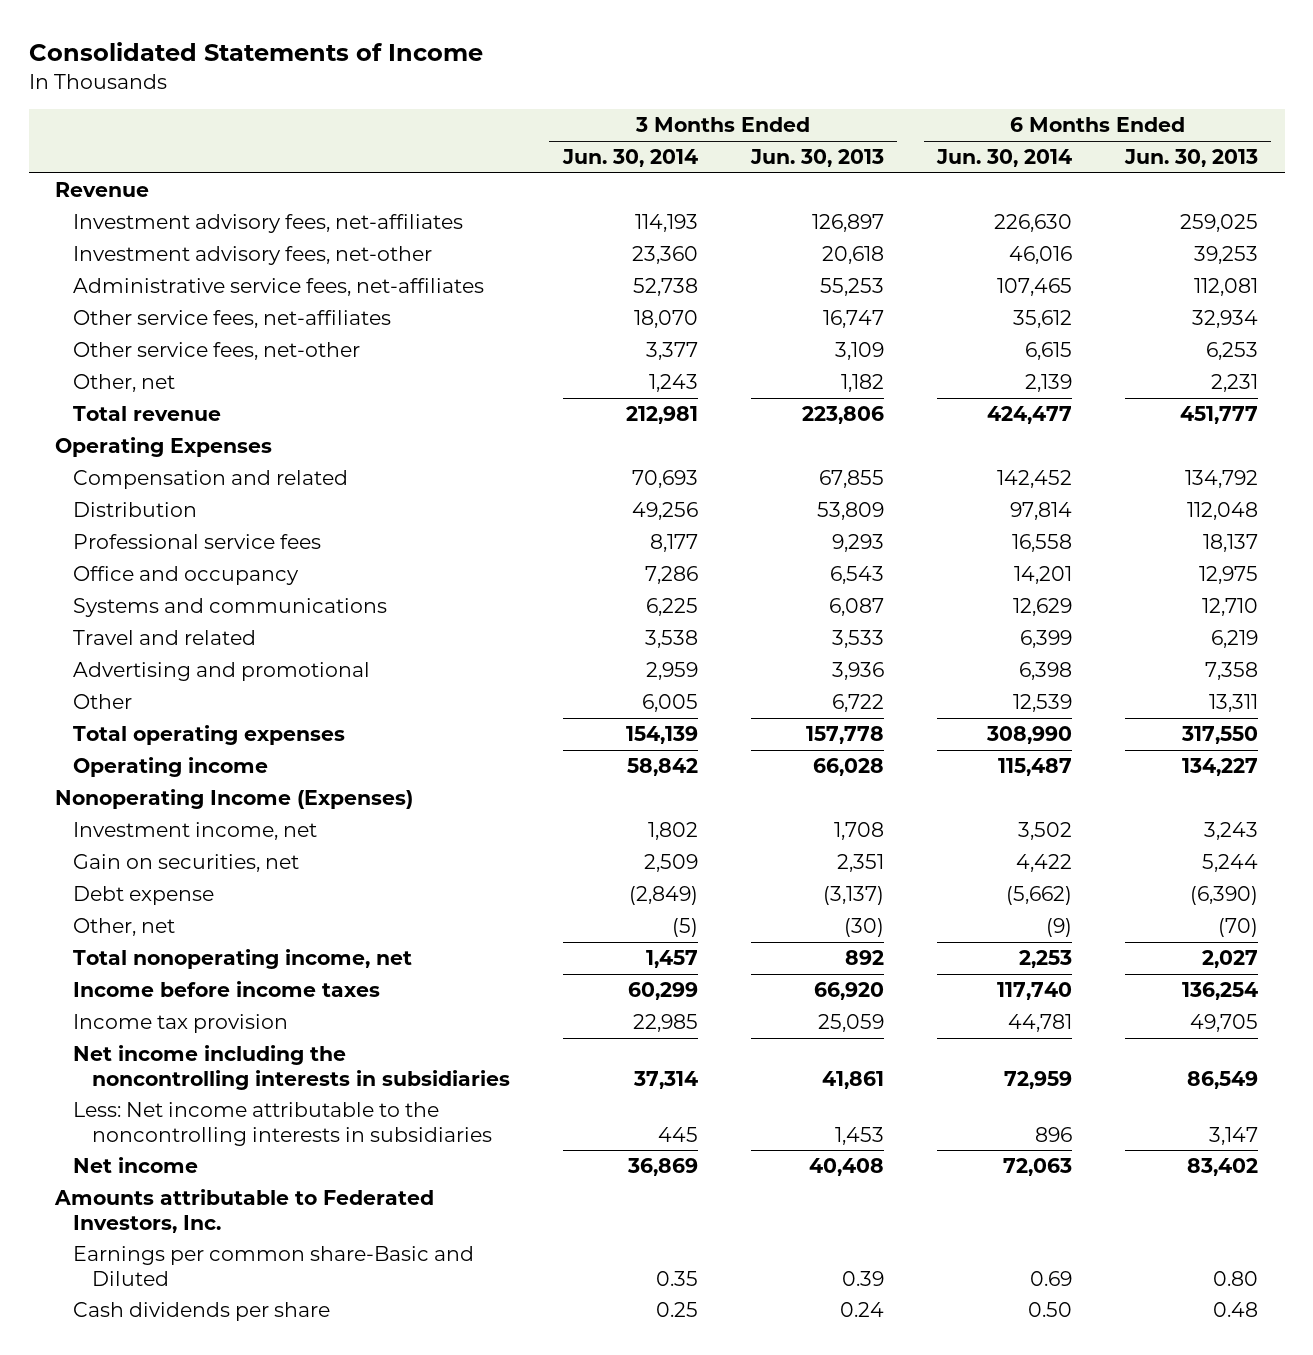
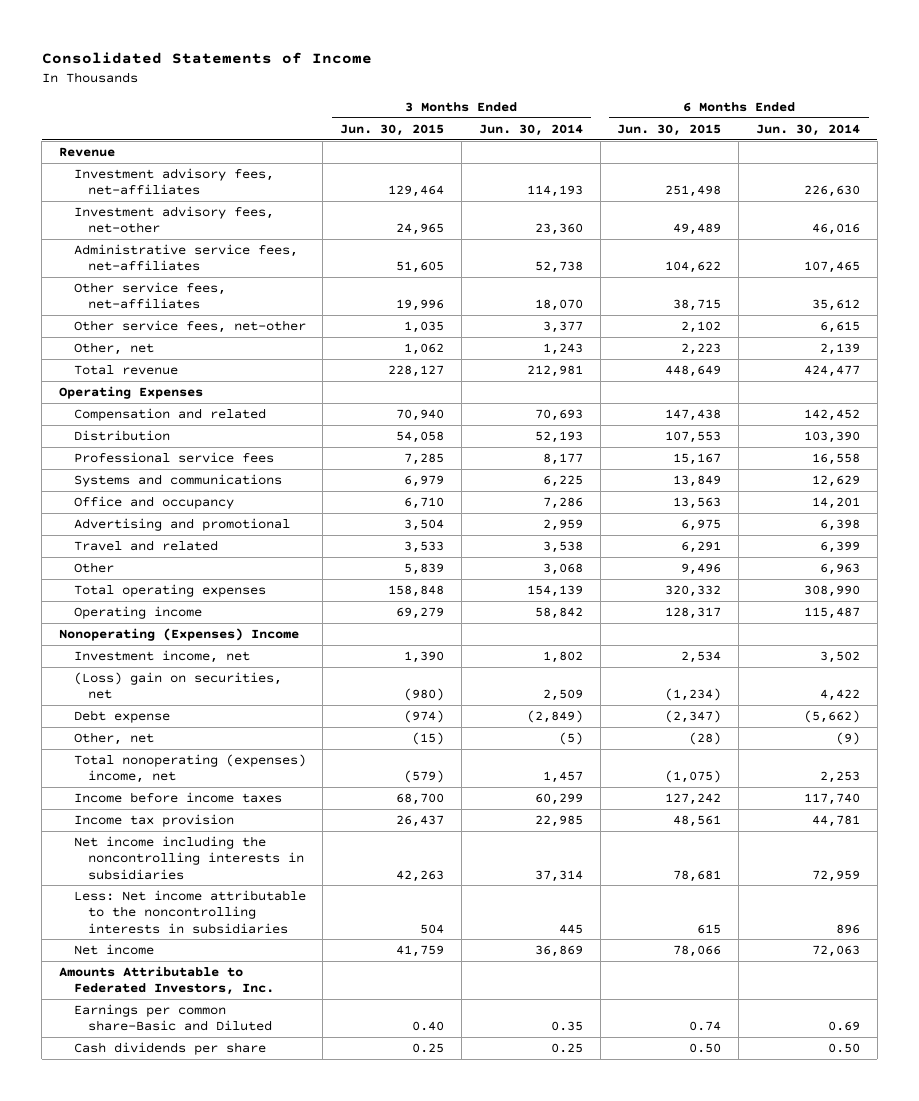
[749,149,884,168] Jun. 30, 2013 -> none
[1124,149,1259,168] Jun. 30, 2013 -> none
none -> [340,123,445,136] Jun. 30, 2015
none -> [617,123,722,136] Jun. 30, 2015
[631,502,698,521] 49,256 -> [534,431,583,444] 52,193
[1009,502,1072,521] 97,814 -> [803,431,860,444] 103,390
[73,566,300,586] Office and occupancy -> [73,496,234,510] Office and occupancy
[73,630,257,646] Travel and related -> [73,540,218,552] Travel and related
[641,694,698,713] 6,005 -> [542,563,583,576] 3,068
[1012,694,1072,713] 12,539 -> [819,563,860,576] 6,963
[55,789,414,810] Nonoperating Income (Expenses) -> [59,628,300,642] Nonoperating (Expenses) Income
[73,854,300,873] Gain on securities, net -> [73,672,282,700] (Loss) gain on securities, net
[73,949,413,970] Total nonoperating income, net -> [73,754,306,784] Total nonoperating (expenses) income, net
[54,1189,435,1233] Amounts attributable to Federated Investors, Inc. -> [59,966,274,996] Amounts Attributable to Federated Investors, Inc.

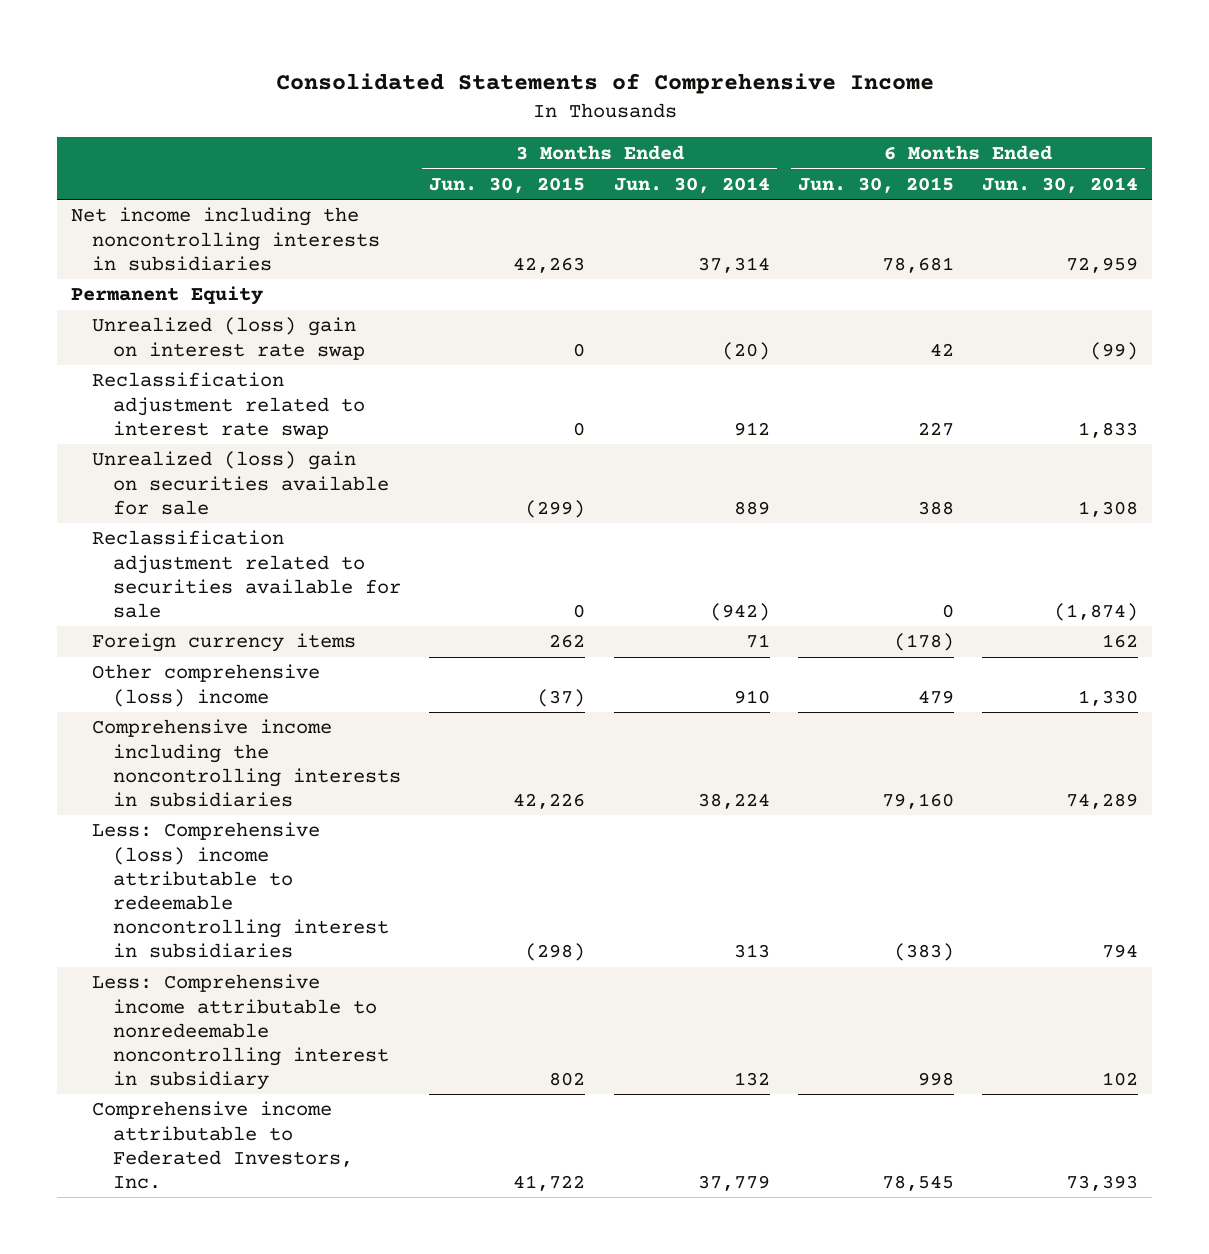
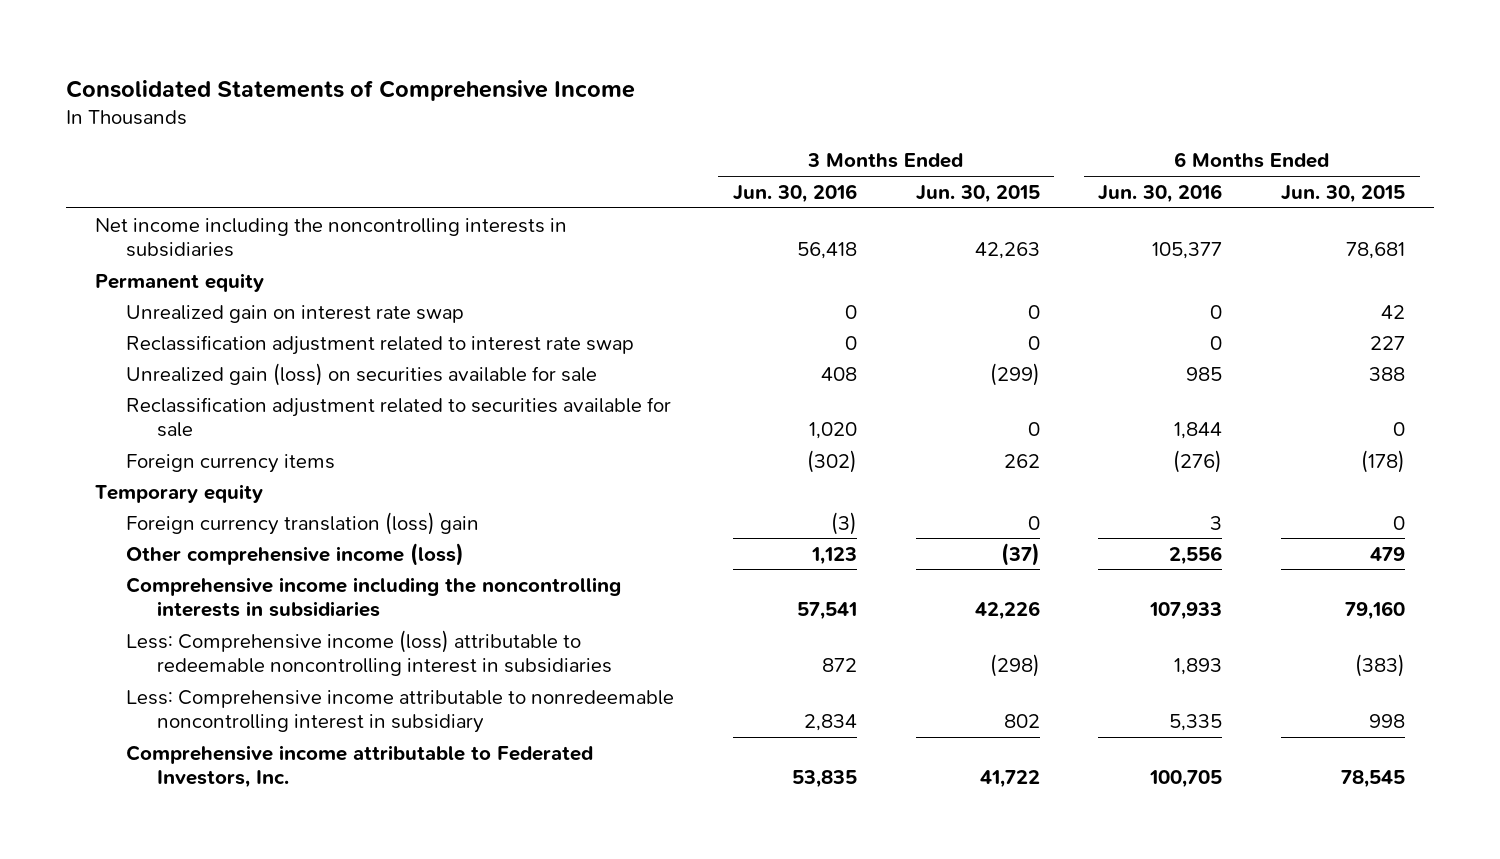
[613,176,770,193] Jun. 30, 2014 -> none
[981,176,1138,193] Jun. 30, 2014 -> none
none -> [732,183,857,203] Jun. 30, 2016
none -> [1098,183,1223,203] Jun. 30, 2016
[71,286,264,306] Permanent Equity -> [94,272,264,292] Permanent equity
[92,317,366,360] Unrealized (loss) gain on interest rate swap -> [126,304,465,323] Unrealized gain on interest rate swap
[92,451,390,515] Unrealized (loss) gain on securities available for sale -> [126,362,598,386] Unrealized gain (loss) on securities available for sale
none -> [94,483,263,503] Temporary equity
none -> [126,511,480,535] Foreign currency translation (loss) gain
[92,664,321,707] Other comprehensive (loss) income -> [126,542,465,566] Other comprehensive income (loss)
[92,822,390,959] Less: Comprehensive (loss) income attributable to redeemable noncontrolling interest in subsidiaries -> [126,629,613,676] Less: Comprehensive income (loss) attributable to redeemable noncontrolling interest in subsidiaries

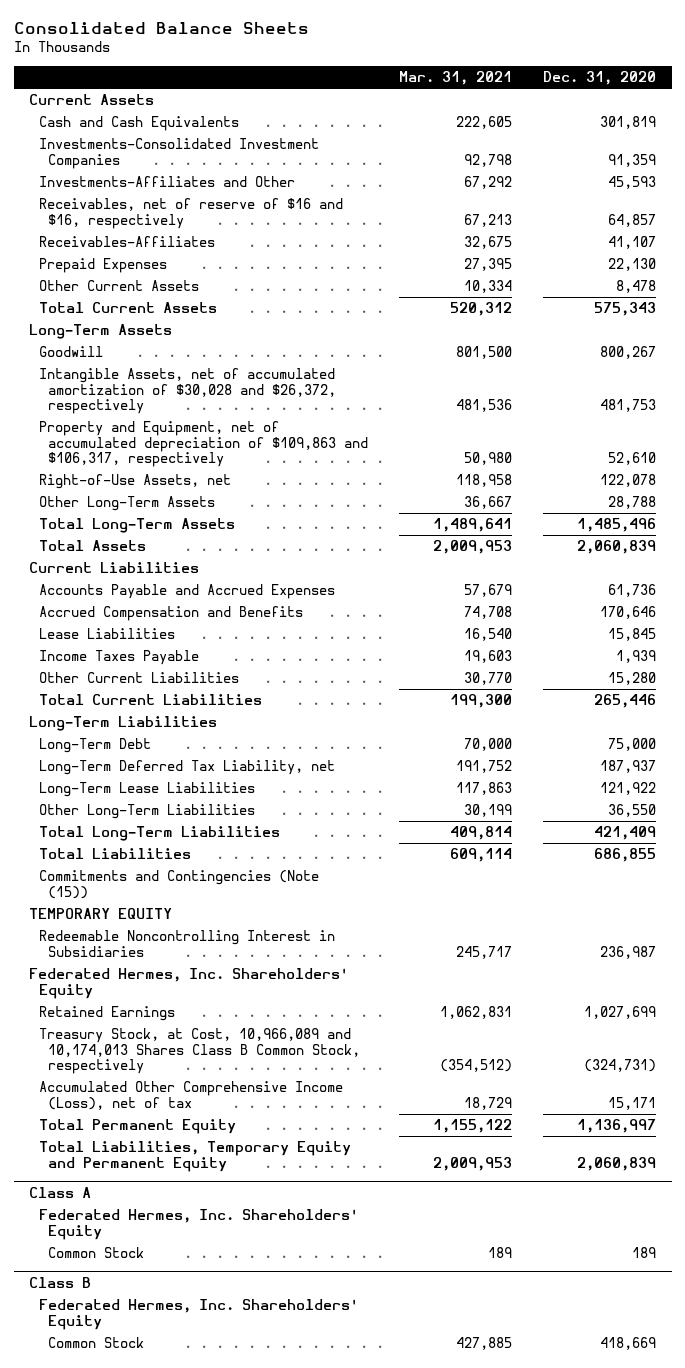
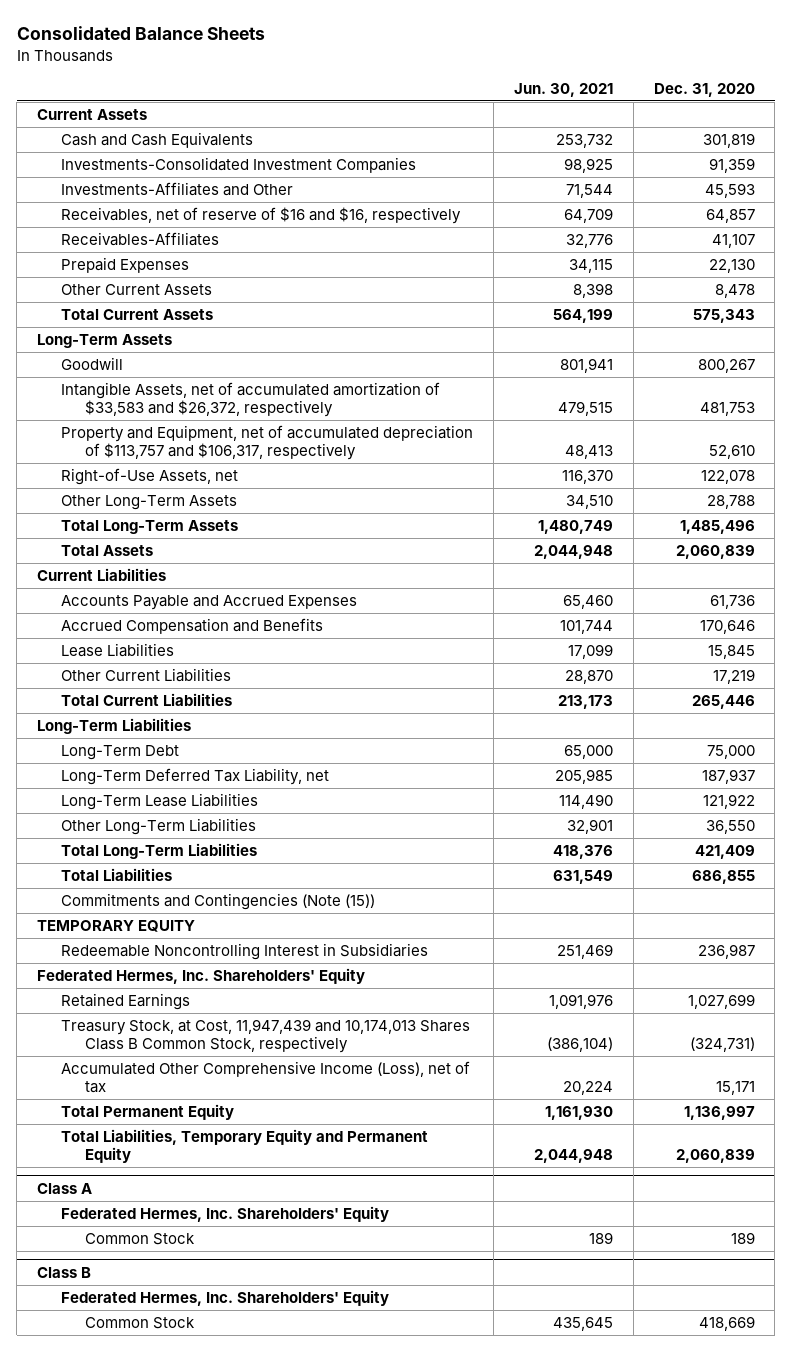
[399,71,513,86] Mar. 31, 2021 -> none
none -> [513,82,613,97] Jun. 30, 2021
[38,368,336,415] Intangible Assets, net of accumulated amortization of $30,028 and $26,372, respectively -> [61,381,441,417] Intangible Assets, net of accumulated amortization of $33,583 and $26,372, respectively
[38,421,368,468] Property and Equipment, net of accumulated depreciation of $109,863 and $106,317, respectively -> [61,424,474,460] Property and Equipment, net of accumulated depreciation of $113,757 and $106,317, respectively
[38,650,199,666] Income Taxes Payable -> none
[608,672,657,686] 15,280 -> [712,668,755,684] 17,219
[38,1028,360,1075] Treasury Stock, at Cost, 10,966,089 and 10,174,013 Shares Class B Common Stock, respectively -> [61,1018,471,1053] Treasury Stock, at Cost, 11,947,439 and 10,174,013 Shares Class B Common Stock, respectively

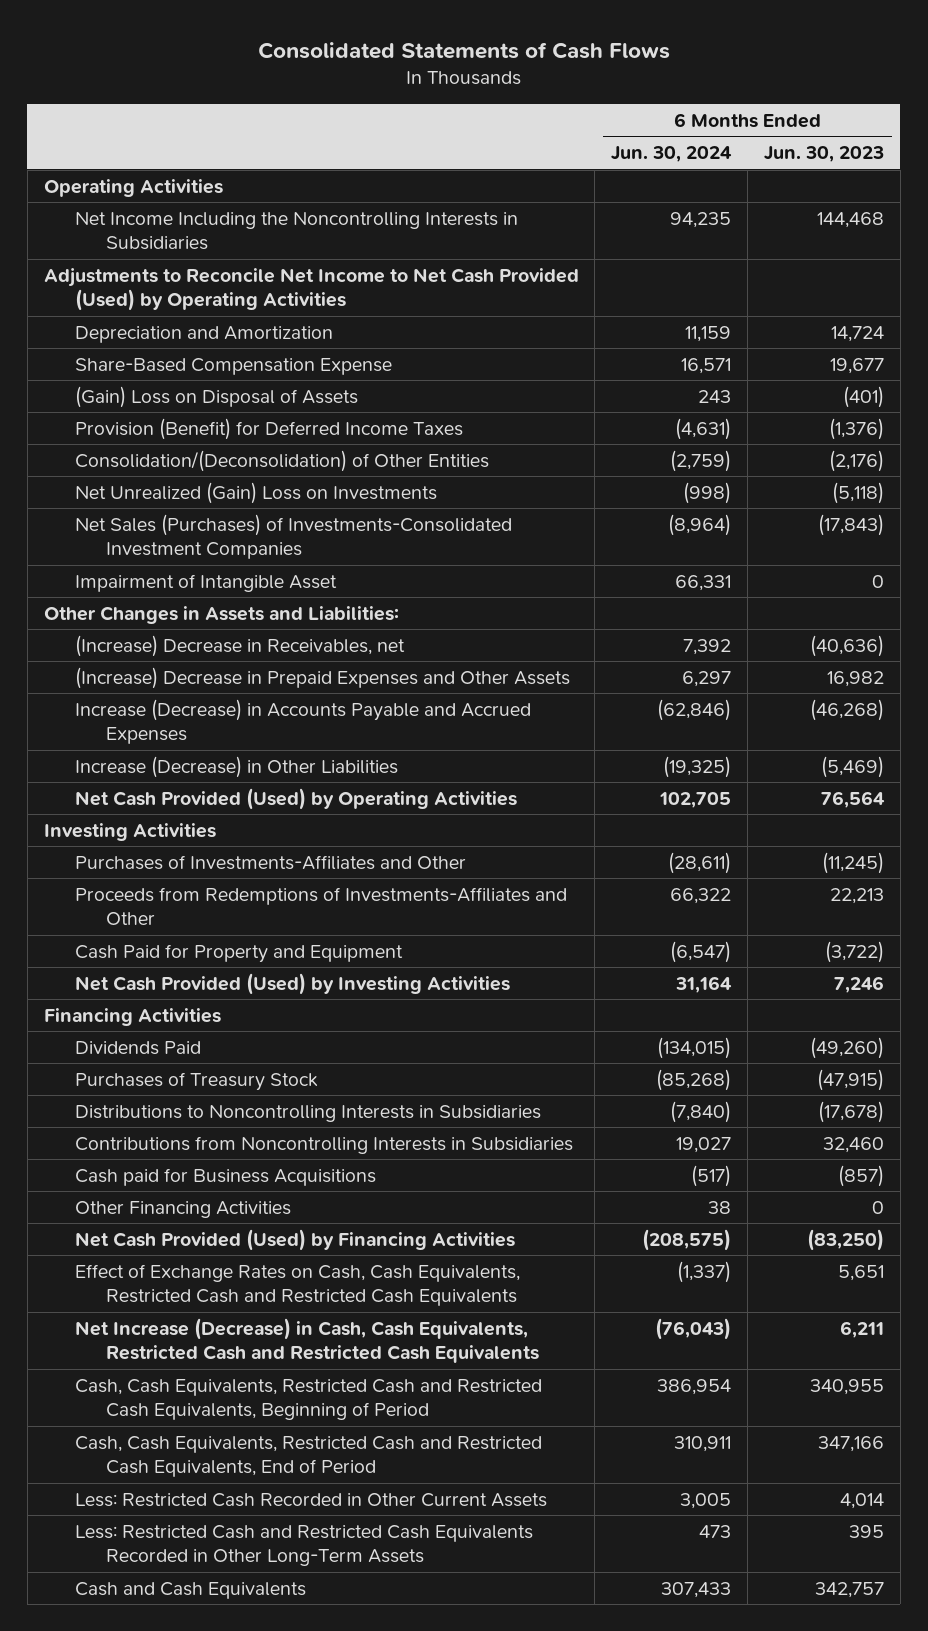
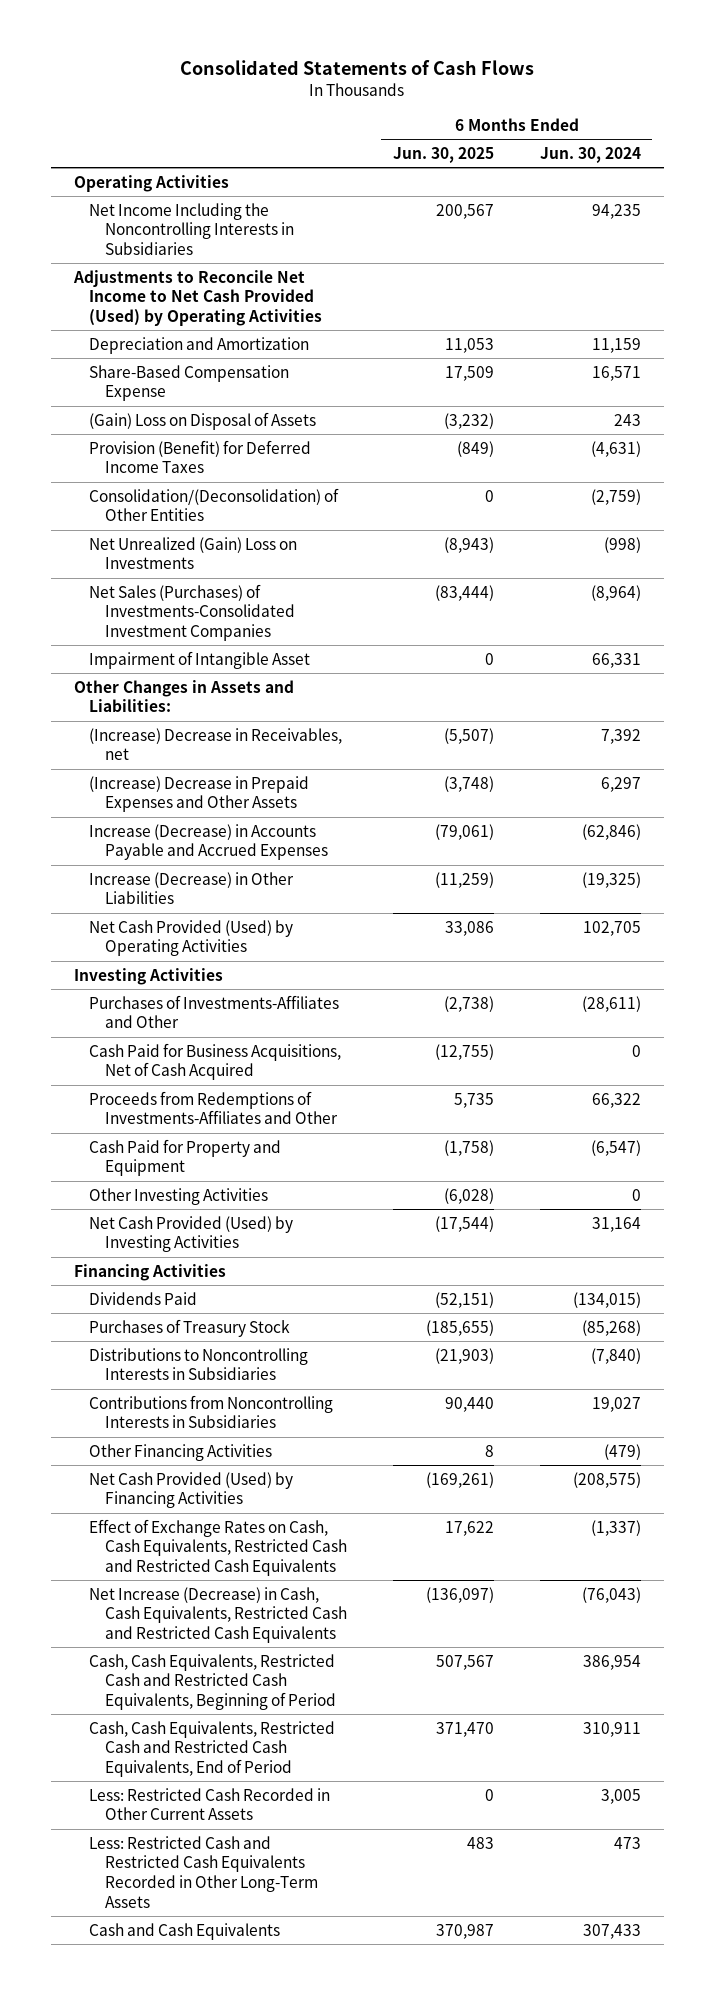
[763,146,884,163] Jun. 30, 2023 -> none
none -> [392,147,494,164] Jun. 30, 2025
none -> [89,1042,342,1081] Cash Paid for Business Acquisitions, Net of Cash Acquired
none -> [89,1187,269,1205] Other Investing Activities
[74,1167,376,1186] Cash paid for Business Acquisitions -> none
[708,1200,732,1214] 38 -> [603,1443,641,1460] (479)

